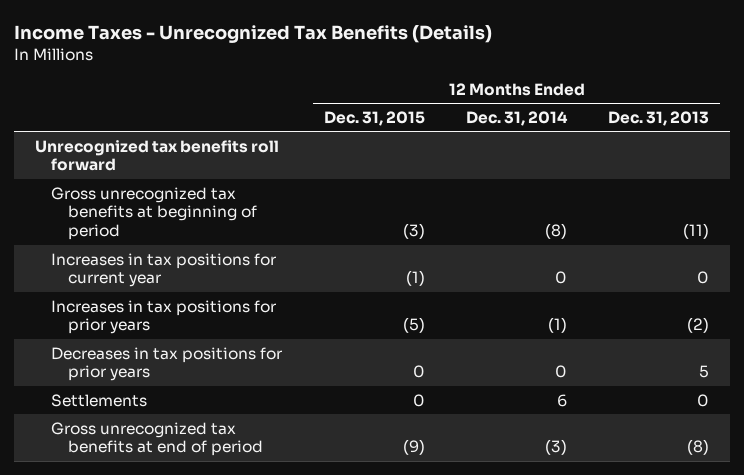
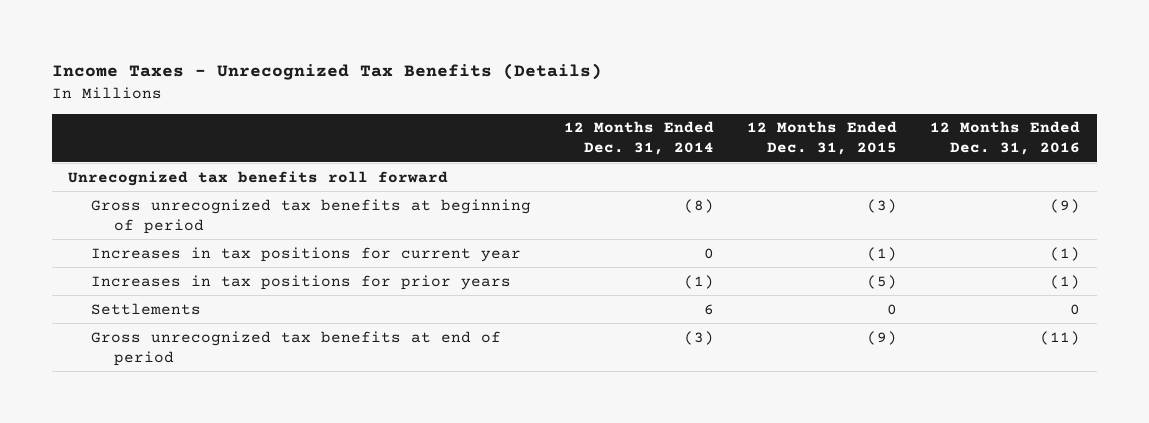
[608,111,710,127] Dec. 31, 2013 -> none
none -> [930,121,1081,156] 12 Months Ended Dec. 31, 2016
[51,346,283,382] Decreases in tax positions for prior years -> none

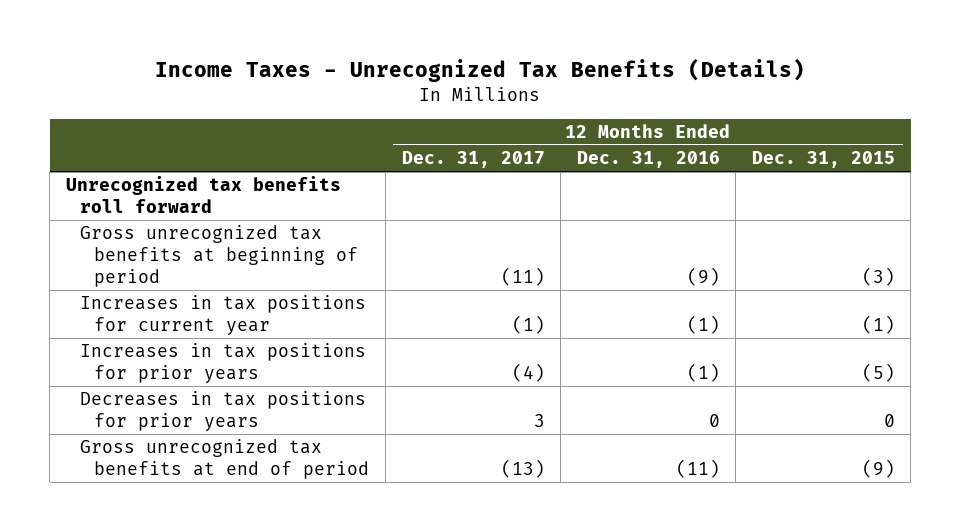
[564,121,715,156] 12 Months Ended Dec. 31, 2014 -> none
none -> [401,151,545,169] Dec. 31, 2017
[91,302,202,315] Settlements -> none
none -> [80,391,367,432] Decreases in tax positions for prior years

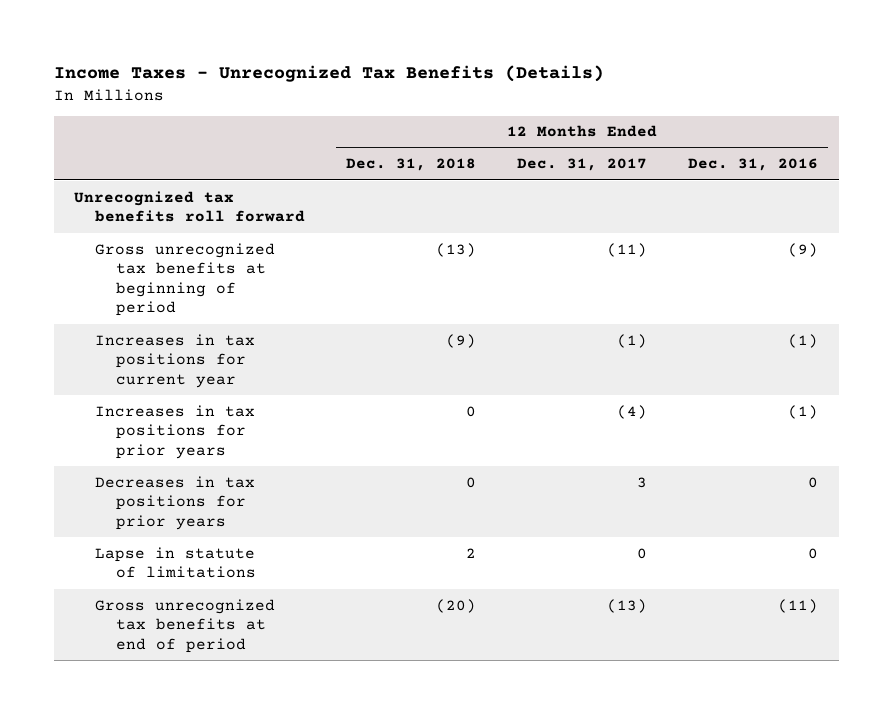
[751,151,895,169] Dec. 31, 2015 -> none
none -> [345,158,476,172] Dec. 31, 2018
none -> [94,546,256,579] Lapse in statute of limitations

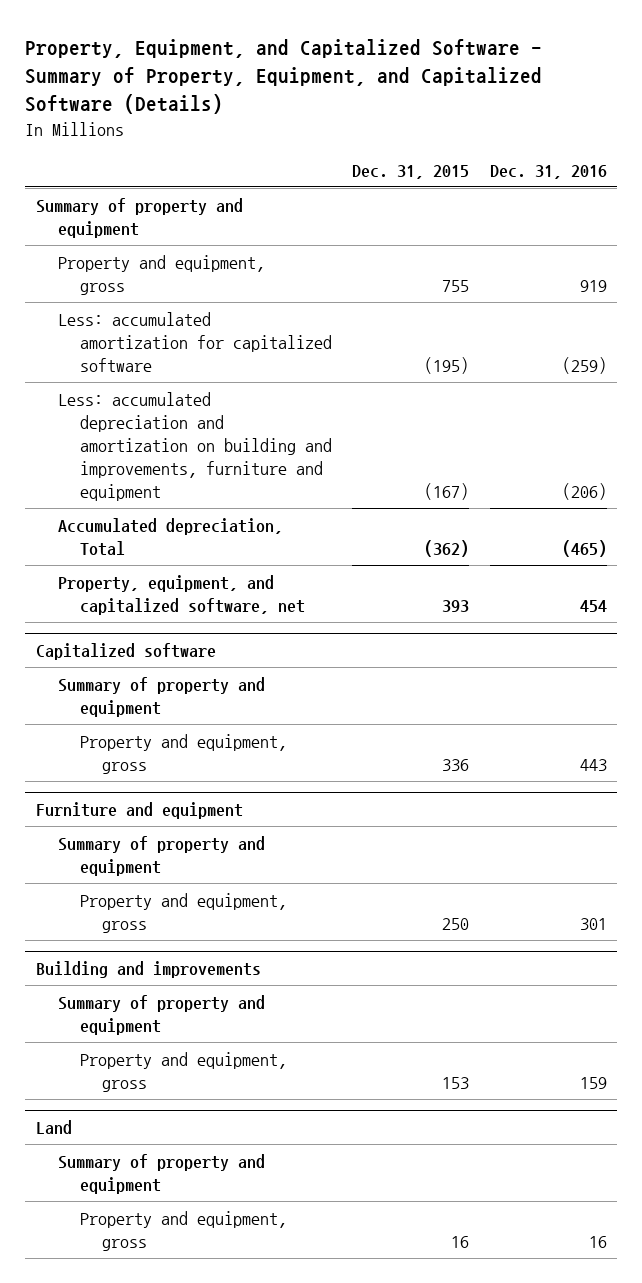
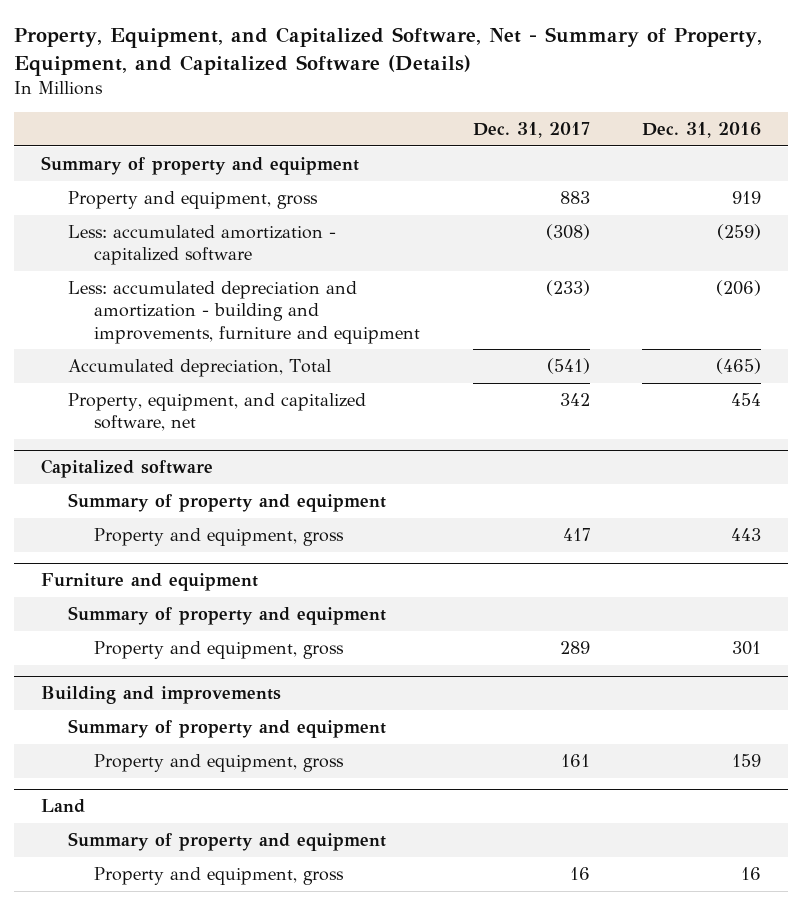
[25,38,543,115] Property, Equipment, and Capitalized Software - Summary of Property, Equipment, and Capitalized Software (Details) -> [14,27,763,77] Property, Equipment, and Capitalized Software, Net - Summary of Property, Equipment, and Capitalized Software (Details)
[352,164,470,179] Dec. 31, 2015 -> none
none -> [472,122,590,139] Dec. 31, 2017
[57,311,332,372] Less: accumulated amortization for capitalized software -> [67,224,336,266] Less: accumulated amortization - capitalized software
[57,391,332,501] Less: accumulated depreciation and amortization on building and improvements, furniture and equipment -> [67,280,421,344] Less: accumulated depreciation and amortization - building and improvements, furniture and equipment

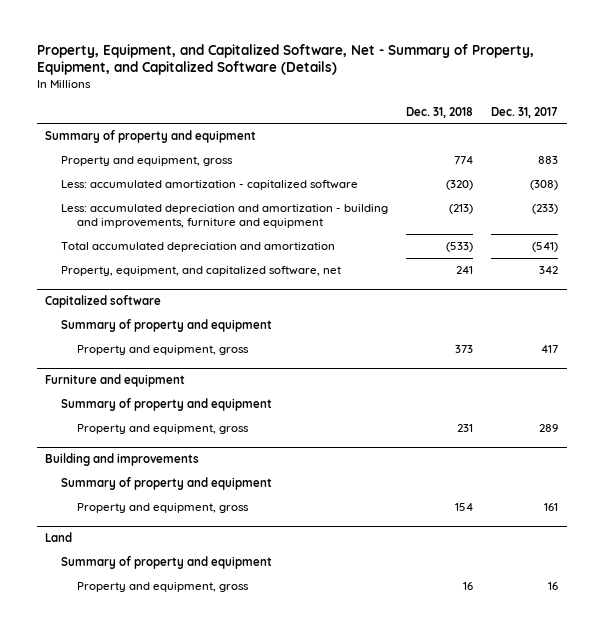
[642,122,762,139] Dec. 31, 2016 -> none
none -> [406,106,474,118] Dec. 31, 2018
[67,358,331,377] Accumulated depreciation, Total -> [61,241,336,252] Total accumulated depreciation and amortization

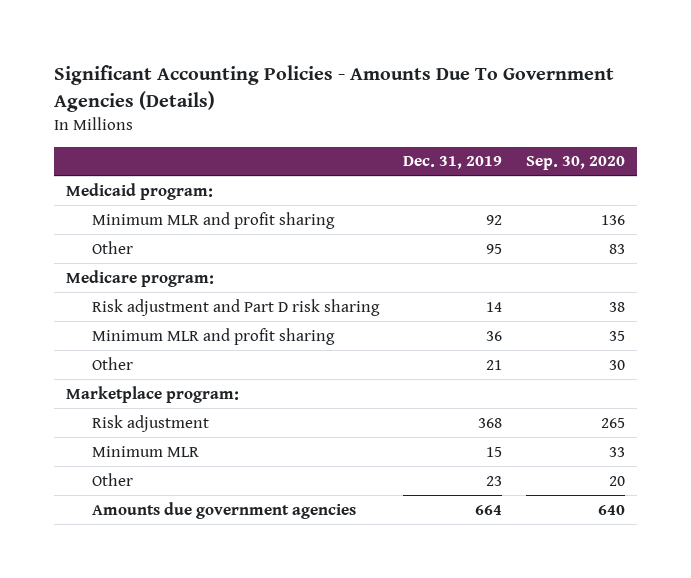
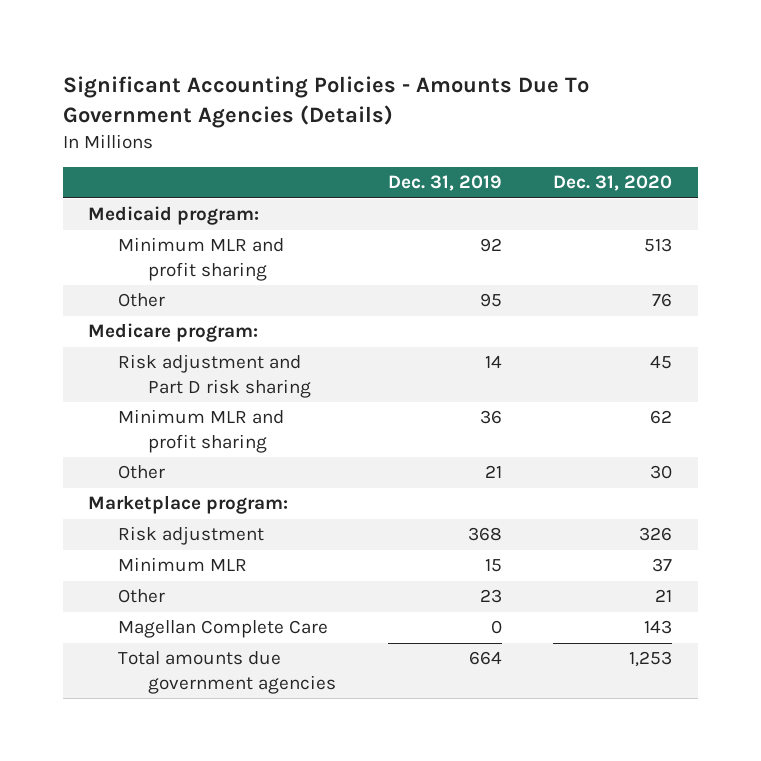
[526,156,626,171] Sep. 30, 2020 -> none
none -> [553,175,673,192] Dec. 31, 2020
none -> [118,620,329,639] Magellan Complete Care
[91,501,356,519] Amounts due government agencies -> [118,651,336,694] Total amounts due government agencies

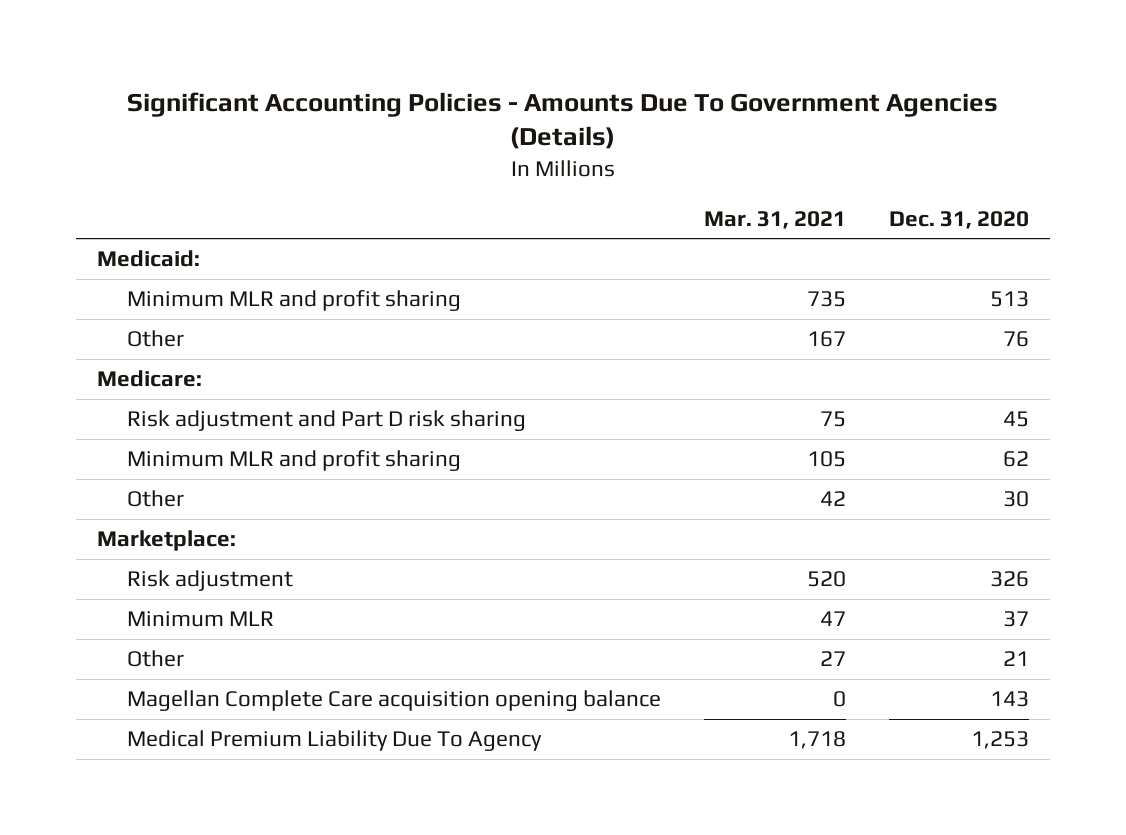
[387,175,502,192] Dec. 31, 2019 -> none
none -> [703,210,846,229] Mar. 31, 2021
[88,206,260,226] Medicaid program: -> [97,250,201,268] Medicaid:
[88,323,259,343] Medicare program: -> [97,370,203,388] Medicare:
[88,495,289,515] Marketplace program: -> [97,530,237,552] Marketplace:
[118,620,329,639] Magellan Complete Care -> [127,690,662,712] Magellan Complete Care acquisition opening balance
[118,651,336,694] Total amounts due government agencies -> [127,730,543,752] Medical Premium Liability Due To Agency

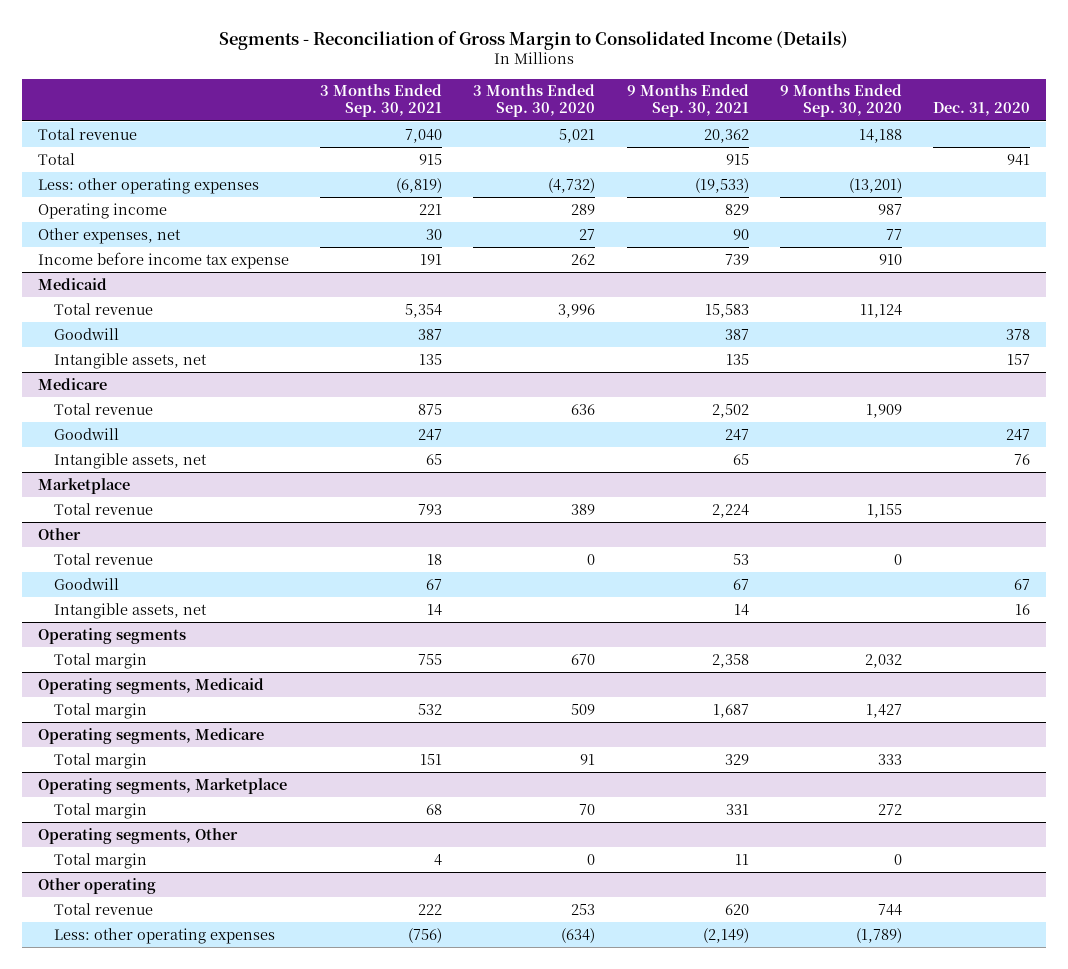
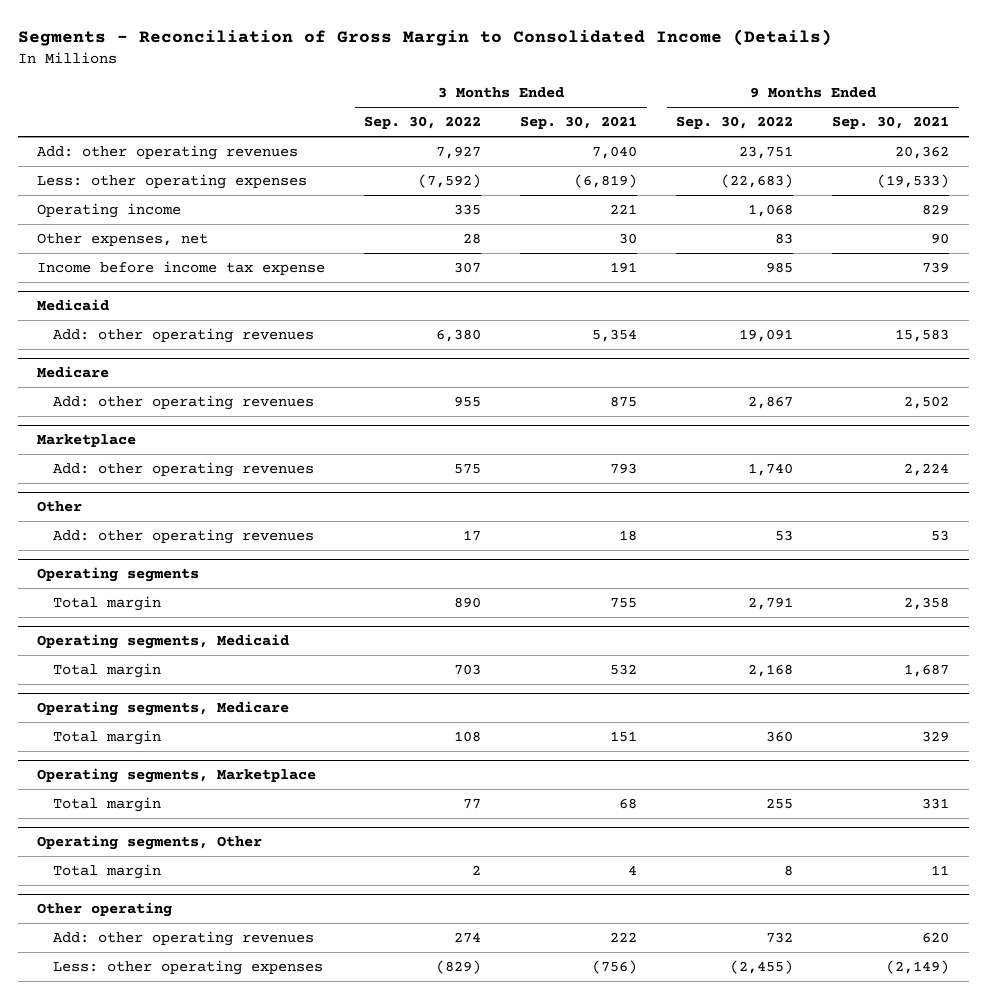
[473,84,596,118] 3 Months Ended Sep. 30, 2020 -> none
[780,84,903,118] 9 Months Ended Sep. 30, 2020 -> none
[933,102,1031,117] Dec. 31, 2020 -> none
none -> [364,116,482,130] Sep. 30, 2022
none -> [676,116,794,130] Sep. 30, 2022
[37,152,75,165] Total -> none
[37,127,137,140] Total revenue -> [37,144,299,160] Add: other operating revenues
[53,327,119,340] Goodwill -> none
[53,352,207,369] Intangible assets, net -> none
[53,302,153,315] Total revenue -> [53,327,315,343] Add: other operating revenues
[53,427,119,440] Goodwill -> none
[53,452,207,469] Intangible assets, net -> none
[53,402,153,415] Total revenue -> [53,394,315,410] Add: other operating revenues
[53,502,153,515] Total revenue -> [53,461,315,477] Add: other operating revenues
[53,577,119,590] Goodwill -> none
[53,602,207,619] Intangible assets, net -> none
[53,552,153,565] Total revenue -> [53,528,315,544] Add: other operating revenues
[53,902,153,915] Total revenue -> [53,930,315,946] Add: other operating revenues

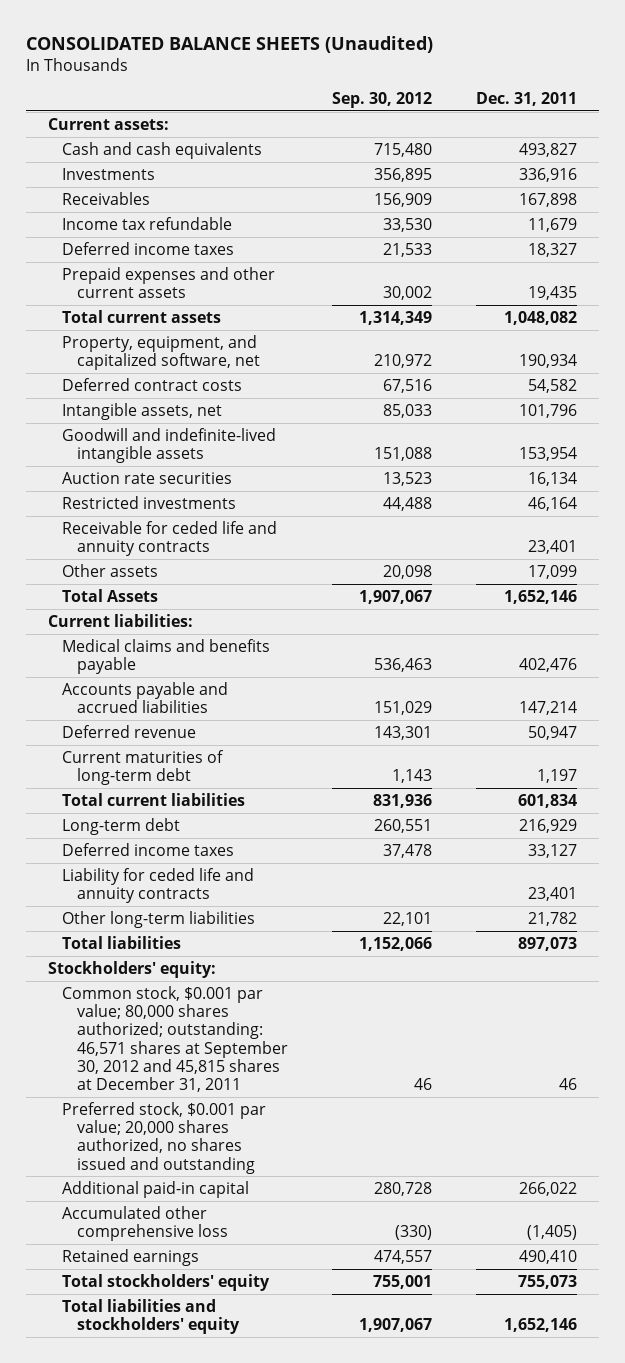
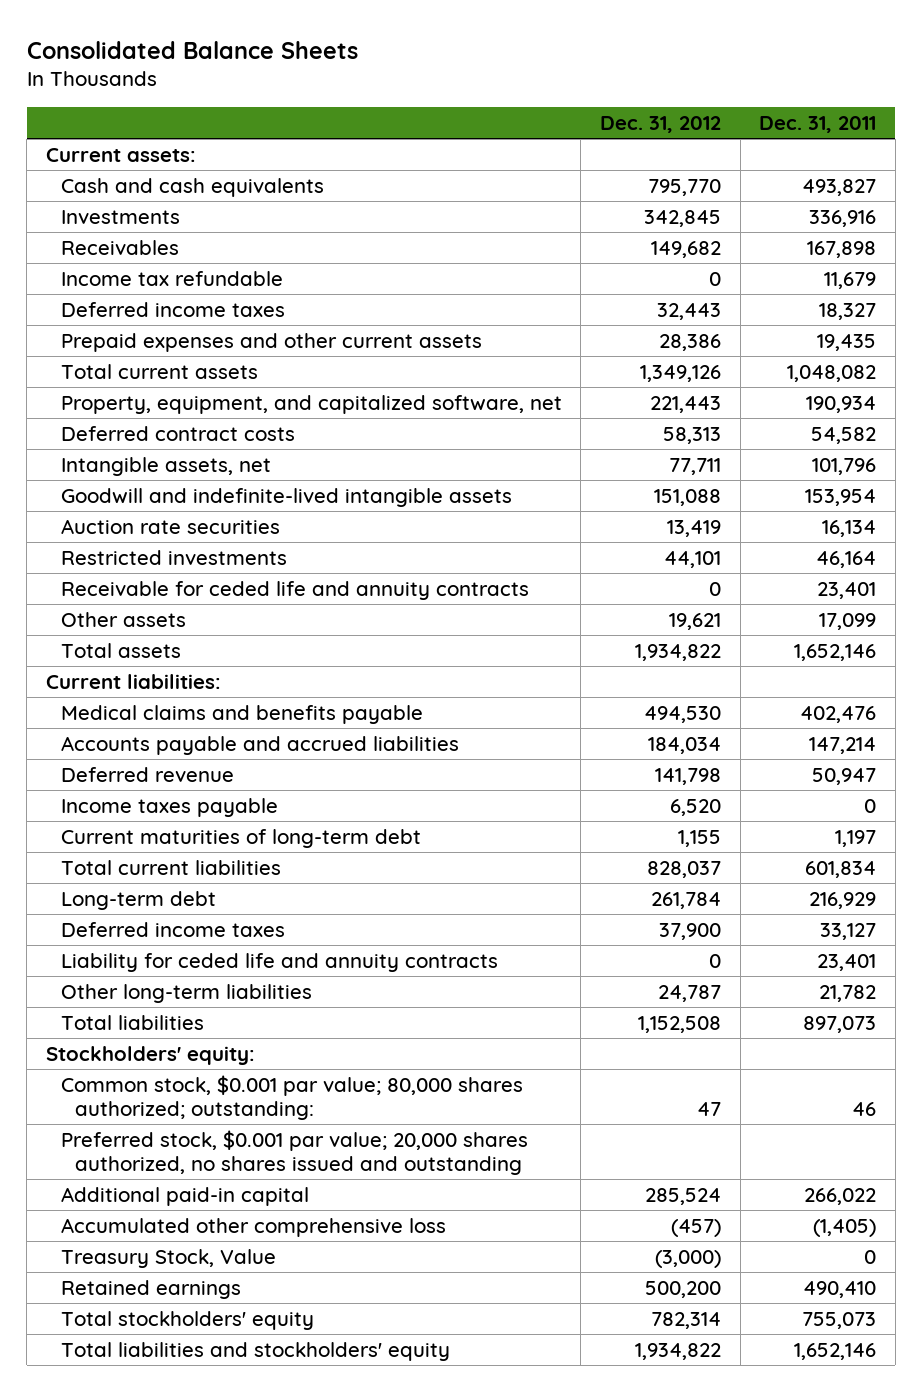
[25,35,433,53] CONSOLIDATED BALANCE SHEETS (Unaudited) -> [26,40,358,59] Consolidated Balance Sheets
[332,91,433,108] Sep. 30, 2012 -> none
none -> [599,115,721,133] Dec. 31, 2012
[62,588,159,602] Total Assets -> [60,642,181,658] Total assets
none -> [60,797,278,817] Income taxes payable
[62,985,289,1092] Common stock, $0.001 par value; 80,000 shares authorized; outstanding: 46,571 shares at September 30, 2012 and 45,815 shares at December 31, 2011 -> [60,1074,523,1121] Common stock, $0.001 par value; 80,000 shares authorized; outstanding:
none -> [60,1248,276,1268] Treasury Stock, Value

